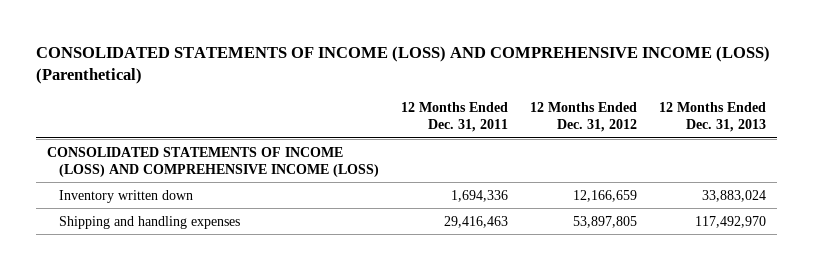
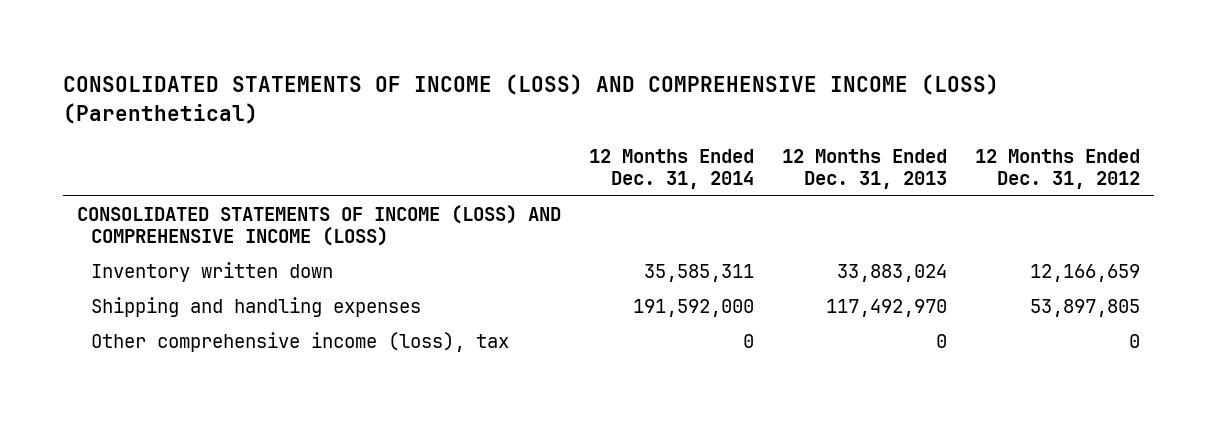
[401,101,509,133] 12 Months Ended Dec. 31, 2011 -> none
none -> [589,149,755,190] 12 Months Ended Dec. 31, 2014
none -> [91,332,510,353] Other comprehensive income (loss), tax

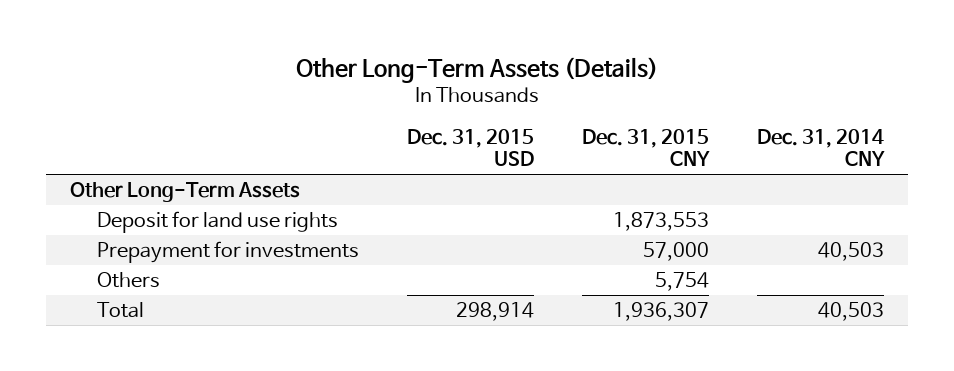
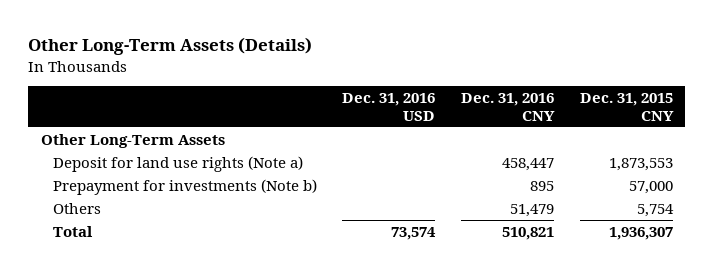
[407,128,535,167] Dec. 31, 2015 USD -> none
[756,128,885,167] Dec. 31, 2014 CNY -> none
none -> [342,93,436,121] Dec. 31, 2016 USD
none -> [460,93,555,121] Dec. 31, 2016 CNY
[97,210,339,233] Deposit for land use rights -> [52,155,303,172] Deposit for land use rights (Note a)
[97,240,360,263] Prepayment for investments -> [52,178,317,195] Prepayment for investments (Note b)

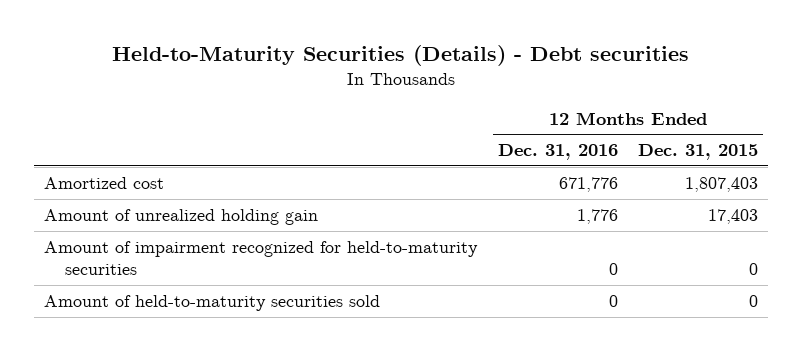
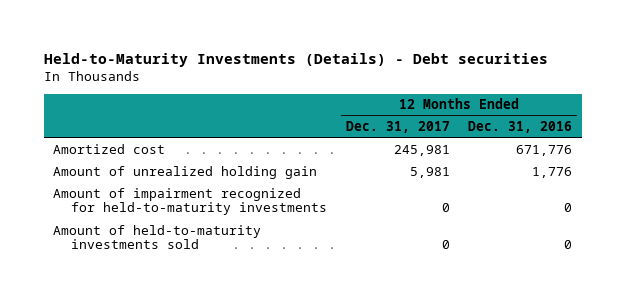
[112,45,690,67] Held-to-Maturity Securities (Details) - Debt securities -> [43,52,548,67] Held-to-Maturity Investments (Details) - Debt securities
[638,144,759,161] Dec. 31, 2015 -> none
none -> [345,121,450,134] Dec. 31, 2017
[44,240,479,275] Amount of impairment recognized for held-to-maturity securities -> [53,187,328,216] Amount of impairment recognized for held-to-maturity investments
[44,294,381,311] Amount of held-to-maturity securities sold -> [53,224,262,250] Amount of held-to-maturity investments sold

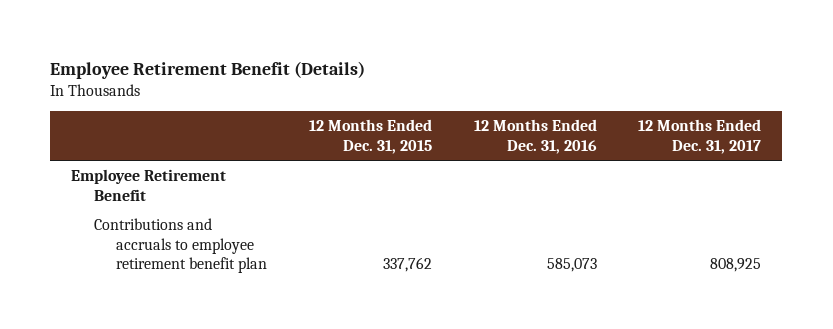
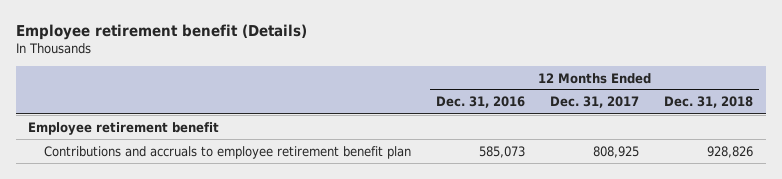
[50,60,366,79] Employee Retirement Benefit (Details) -> [15,23,307,40] Employee retirement benefit (Details)
[308,119,432,154] 12 Months Ended Dec. 31, 2015 -> none
none -> [664,96,754,109] Dec. 31, 2018
[71,168,227,201] Employee Retirement Benefit -> [28,121,220,135] Employee retirement benefit

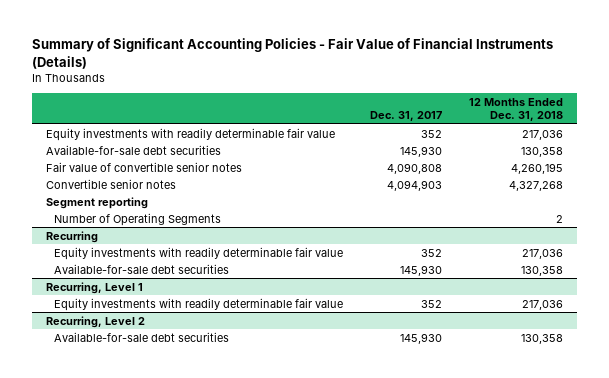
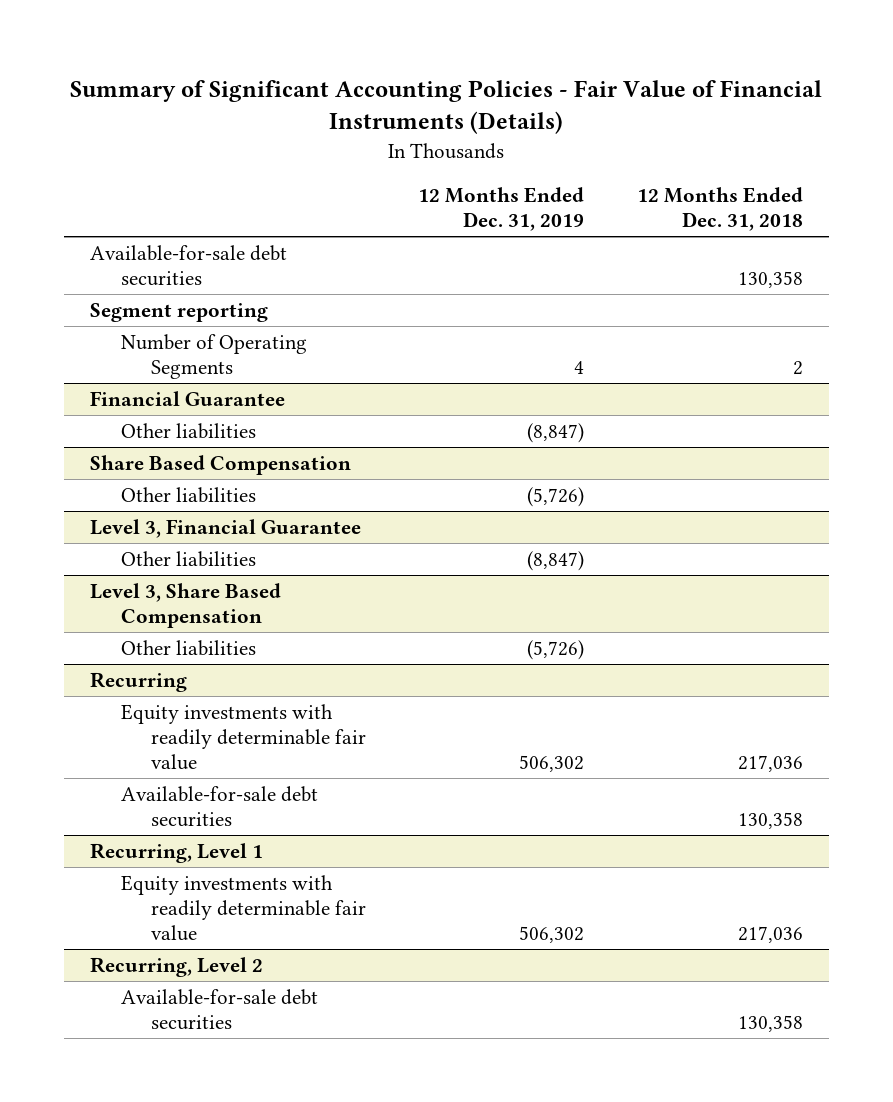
[370,111,443,122] Dec. 31, 2017 -> none
none -> [418,186,585,231] 12 Months Ended Dec. 31, 2019
[45,127,335,141] Equity investments with readily determinable fair value -> none
[45,161,242,172] Fair value of convertible senior notes -> none
[45,178,176,189] Convertible senior notes -> none
none -> [90,391,286,407] Financial Guarantee
none -> [120,423,256,440] Other liabilities
none -> [90,455,352,476] Share Based Compensation
none -> [120,487,256,504] Other liabilities
none -> [90,519,362,539] Level 3, Financial Guarantee
none -> [120,551,256,568] Other liabilities
none -> [90,583,282,628] Level 3, Share Based Compensation
none -> [120,640,256,657] Other liabilities

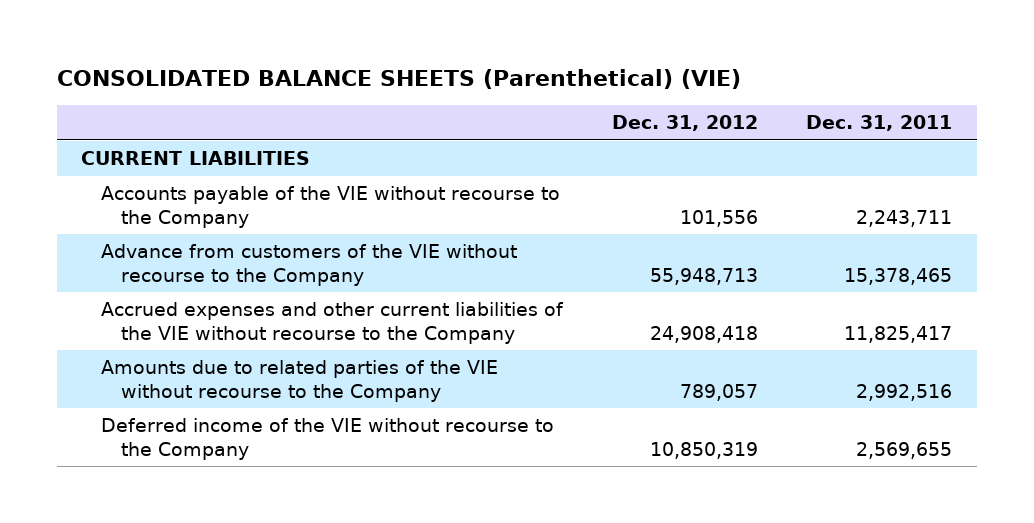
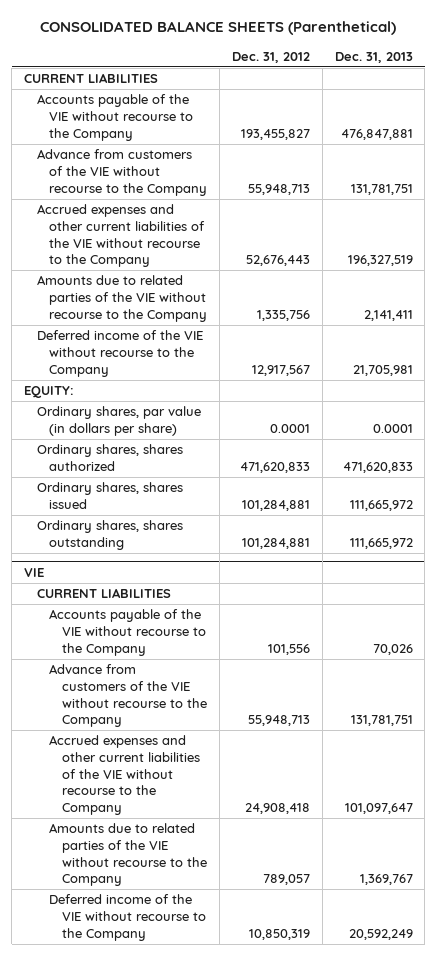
[56,69,741,90] CONSOLIDATED BALANCE SHEETS (Parenthetical) (VIE) -> [40,21,397,36] CONSOLIDATED BALANCE SHEETS (Parenthetical)
[806,115,953,132] Dec. 31, 2011 -> none
none -> [334,51,413,63] Dec. 31, 2013
none -> [36,94,194,141] Accounts payable of the VIE without recourse to the Company
none -> [36,149,208,196] Advance from customers of the VIE without recourse to the Company
none -> [36,204,206,268] Accrued expenses and other current liabilities of the VIE without recourse to the Company
none -> [36,275,208,322] Amounts due to related parties of the VIE without recourse to the Company
none -> [36,330,203,377] Deferred income of the VIE without recourse to the Company
none -> [24,386,75,399] EQUITY:
none -> [36,406,201,437] Ordinary shares, par value (in dollars per share)
none -> [36,444,183,472] Ordinary shares, shares authorized
none -> [36,482,183,510] Ordinary shares, shares issued
none -> [36,520,183,551] Ordinary shares, shares outstanding
none -> [24,567,45,577] VIE
none -> [36,588,171,599] CURRENT LIABILITIES

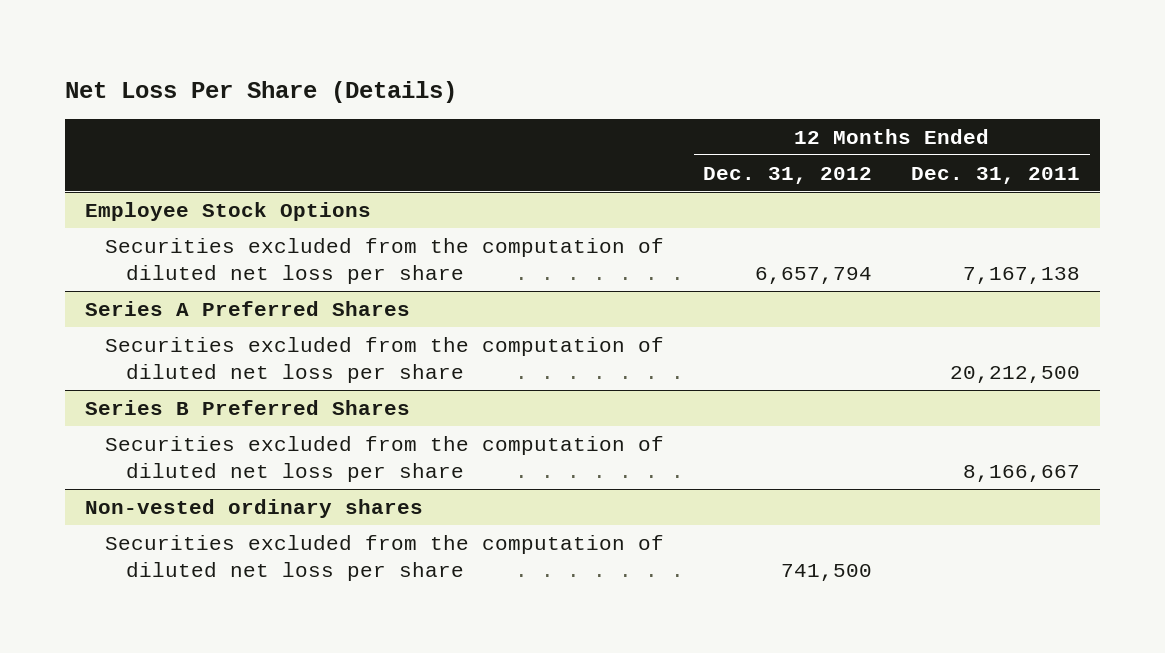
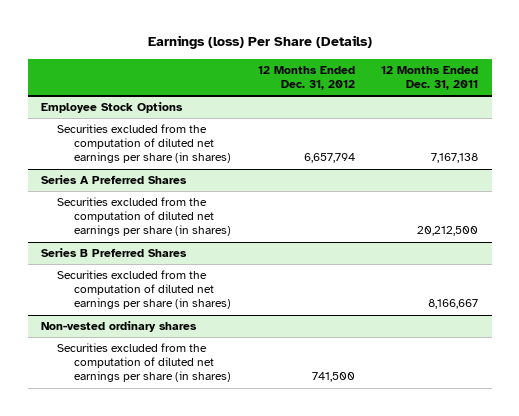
[65,81,458,104] Net Loss Per Share (Details) -> [147,35,372,50] Earnings (loss) Per Share (Details)
[105,237,665,285] Securities excluded from the computation of diluted net loss per share -> [57,124,231,164] Securities excluded from the computation of diluted net earnings per share (in shares)
[105,336,665,384] Securities excluded from the computation of diluted net loss per share -> [57,197,231,237] Securities excluded from the computation of diluted net earnings per share (in shares)
[105,435,665,483] Securities excluded from the computation of diluted net loss per share -> [57,270,231,310] Securities excluded from the computation of diluted net earnings per share (in shares)
[105,534,665,582] Securities excluded from the computation of diluted net loss per share -> [57,343,231,383] Securities excluded from the computation of diluted net earnings per share (in shares)

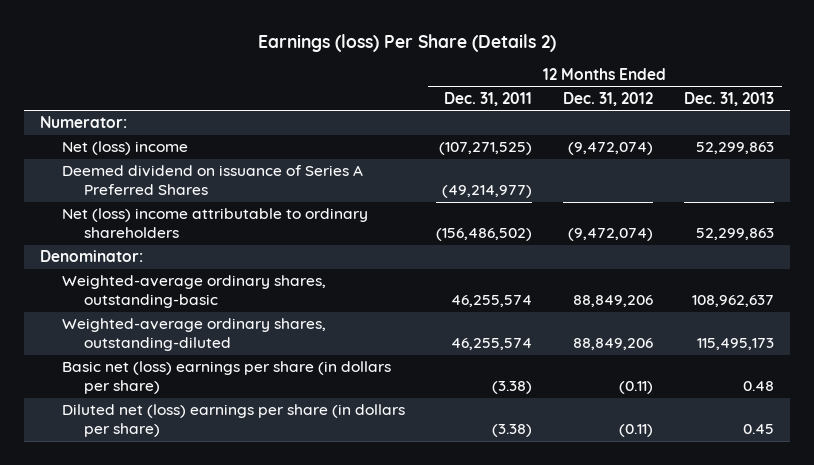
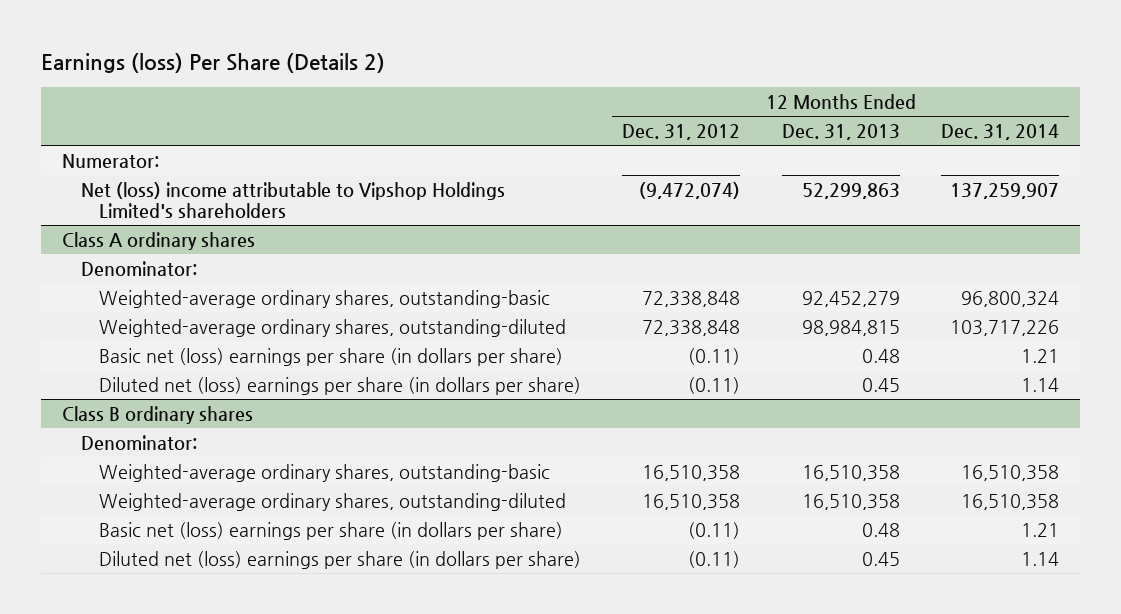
[443,91,532,106] Dec. 31, 2011 -> none
none -> [940,123,1059,140] Dec. 31, 2014
[61,141,188,156] Net (loss) income -> none
[61,165,363,196] Deemed dividend on issuance of Series A Preferred Shares -> none
[61,208,368,239] Net (loss) income attributable to ordinary shareholders -> [80,181,505,218] Net (loss) income attributable to Vipshop Holdings Limited's shareholders
none -> [61,231,255,250] Class A ordinary shares
[573,295,654,308] 88,849,206 -> [642,290,741,307] 72,338,848
[692,295,775,308] 108,962,637 -> [801,290,900,307] 92,452,279
[573,338,654,351] 88,849,206 -> [642,319,741,336] 72,338,848
[697,338,775,351] 115,495,173 -> [801,319,900,336] 98,984,815
none -> [61,405,253,424] Class B ordinary shares
none -> [80,434,197,450] Denominator:
none -> [99,463,551,482] Weighted-average ordinary shares, outstanding-basic
none -> [99,492,567,511] Weighted-average ordinary shares, outstanding-diluted
none -> [99,521,564,540] Basic net (loss) earnings per share (in dollars per share)
none -> [99,550,582,569] Diluted net (loss) earnings per share (in dollars per share)

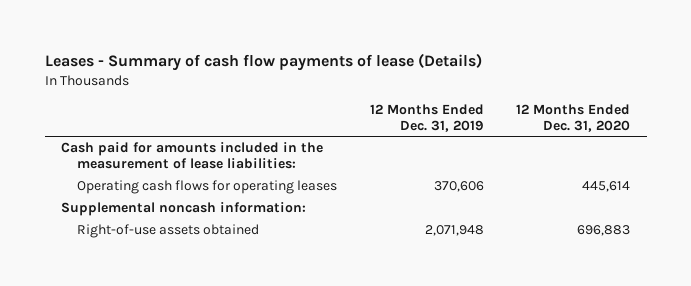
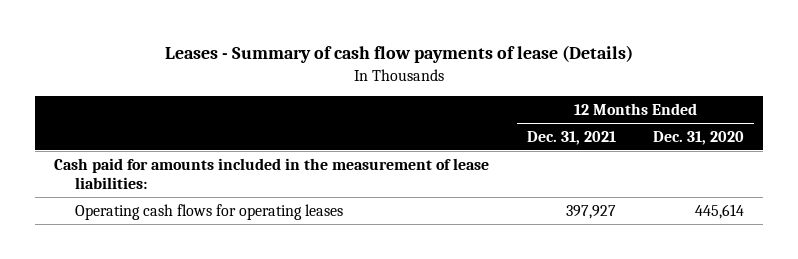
[369,103,484,133] 12 Months Ended Dec. 31, 2019 -> none
none -> [526,130,616,145] Dec. 31, 2021
[61,202,307,217] Supplemental noncash information: -> none
[77,224,260,239] Right-of-use assets obtained -> none

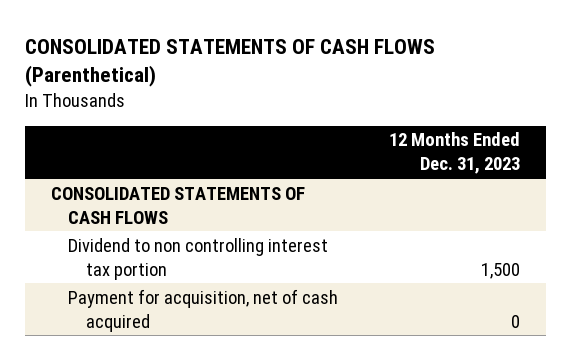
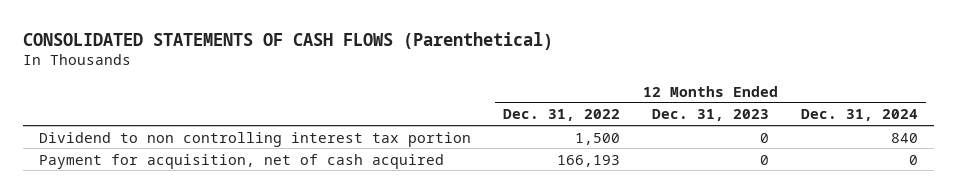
none -> [503,109,621,122] Dec. 31, 2022
none -> [801,109,919,122] Dec. 31, 2024
[50,186,305,224] CONSOLIDATED STATEMENTS OF CASH FLOWS -> none
[481,262,521,279] 1,500 -> [760,132,770,143] 0

